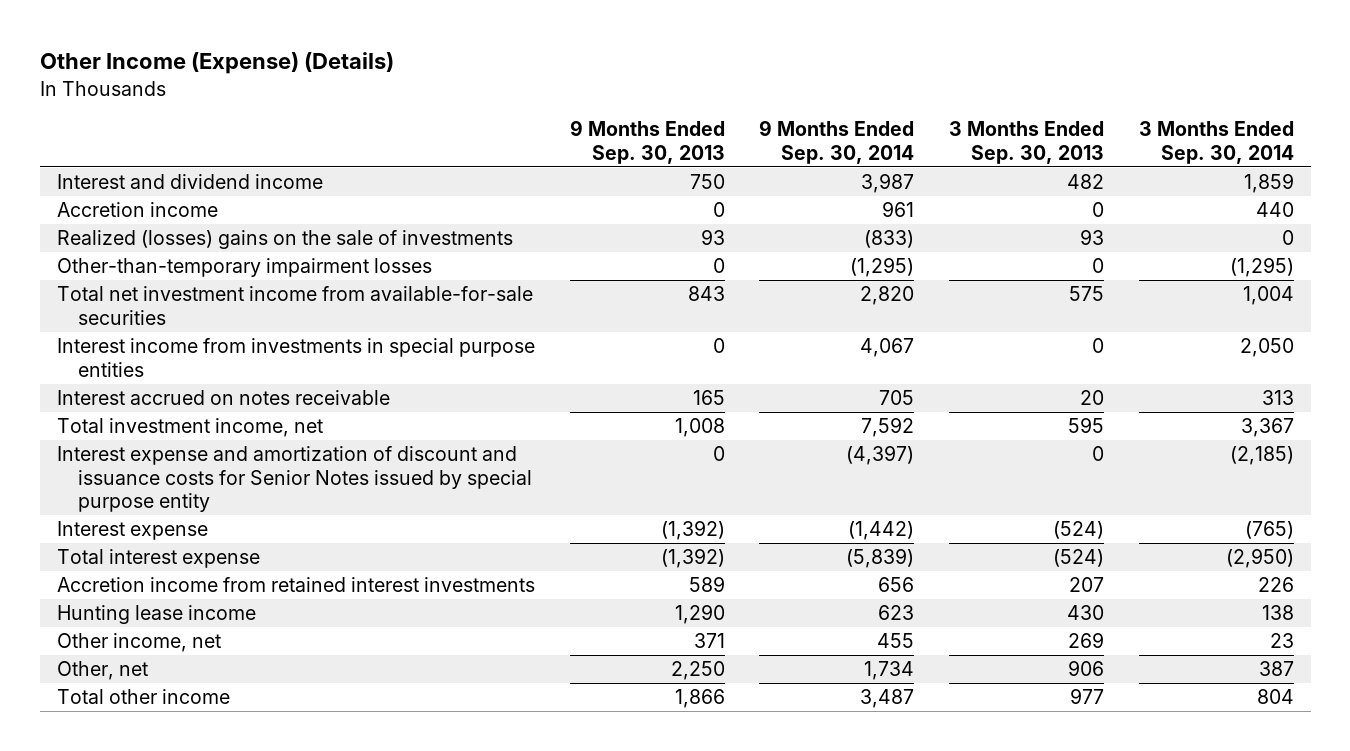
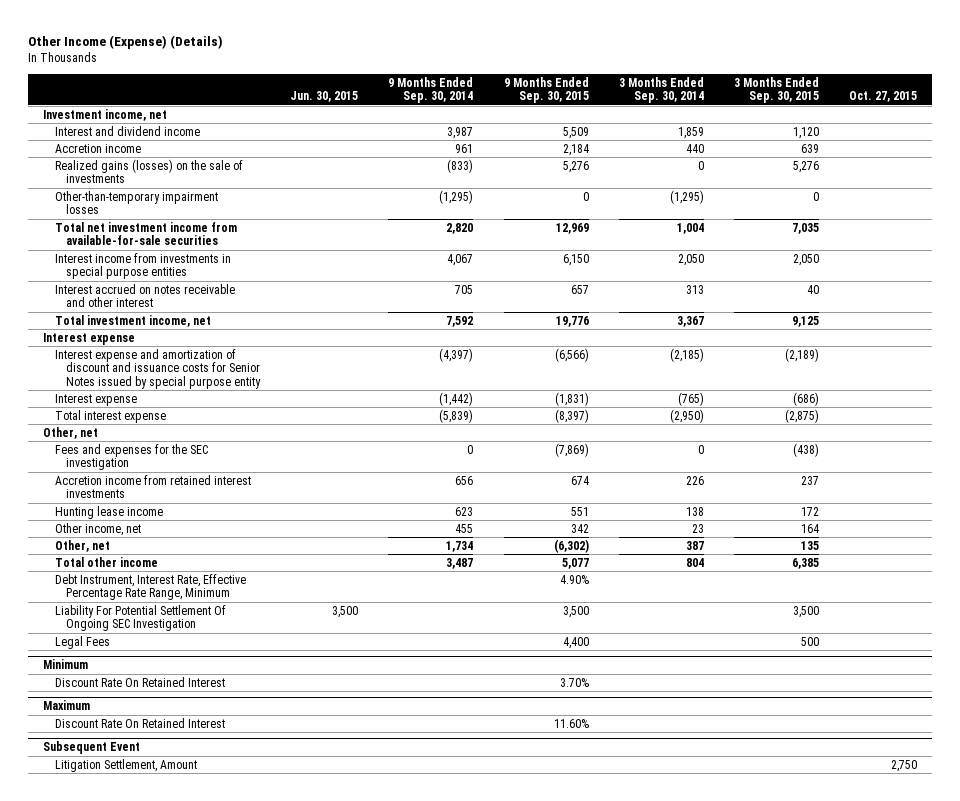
[569,120,725,164] 9 Months Ended Sep. 30, 2013 -> none
[948,121,1104,164] 3 Months Ended Sep. 30, 2013 -> none
none -> [290,91,359,103] Jun. 30, 2015
none -> [503,76,589,104] 9 Months Ended Sep. 30, 2015
none -> [733,76,819,104] 3 Months Ended Sep. 30, 2015
none -> [848,91,917,103] Oct. 27, 2015
none -> [43,108,168,121] Investment income, net
[56,230,513,250] Realized (losses) gains on the sale of investments -> [54,158,243,184] Realized gains (losses) on the sale of investments
[56,390,390,406] Interest accrued on notes receivable -> [54,283,235,308] Interest accrued on notes receivable and other interest
none -> [43,332,136,345] Interest expense
none -> [43,426,99,439] Other, net
none -> [54,443,208,471] Fees and expenses for the SEC investigation
none -> [54,573,246,601] Debt Instrument, Interest Rate, Effective Percentage Rate Range, Minimum
none -> [54,604,226,632] Liability For Potential Settlement Of Ongoing SEC Investigation
none -> [54,635,110,649] Legal Fees
none -> [43,659,89,670] Minimum
none -> [54,676,225,687] Discount Rate On Retained Interest
none -> [43,700,91,711] Maximum
none -> [54,717,225,728] Discount Rate On Retained Interest
none -> [43,741,141,755] Subsequent Event
none -> [54,758,197,772] Litigation Settlement, Amount

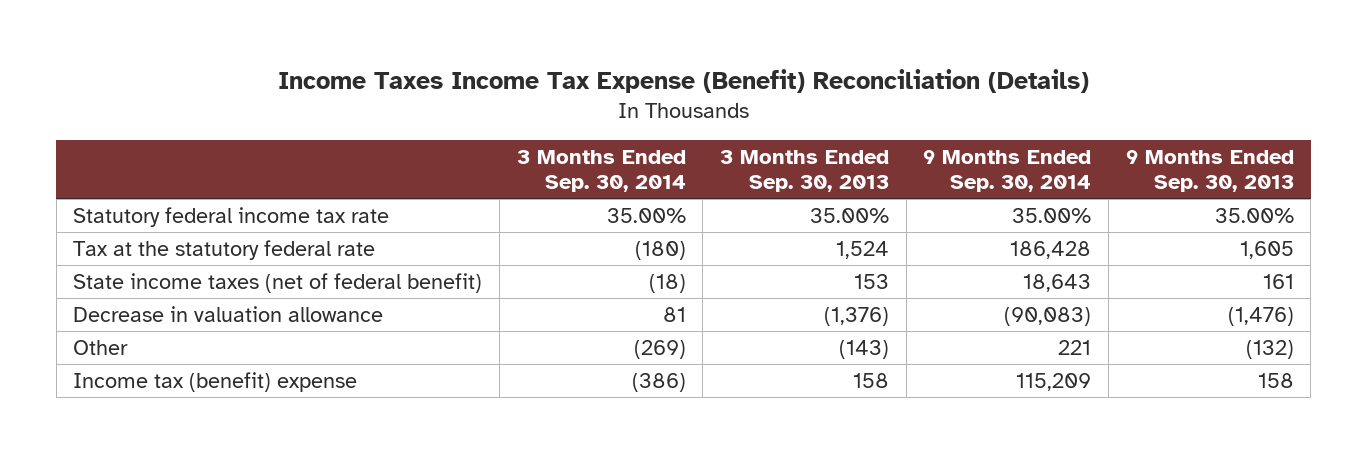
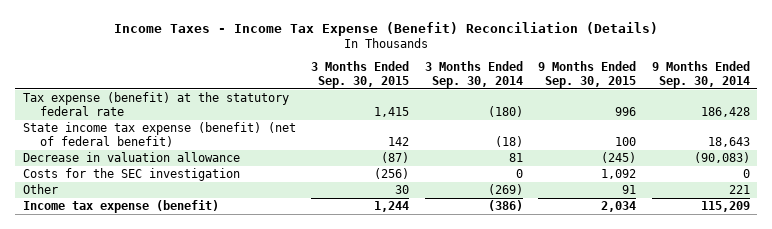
[277,69,1089,94] Income Taxes Income Tax Expense (Benefit) Reconciliation (Details) -> [114,21,659,36] Income Taxes - Income Tax Expense (Benefit) Reconciliation (Details)
[720,149,890,192] 3 Months Ended Sep. 30, 2013 -> none
[1125,149,1294,192] 9 Months Ended Sep. 30, 2013 -> none
none -> [311,61,410,88] 3 Months Ended Sep. 30, 2015
none -> [538,61,637,88] 9 Months Ended Sep. 30, 2015
[73,206,390,227] Statutory federal income tax rate -> none
[73,239,376,260] Tax at the statutory federal rate -> [22,92,289,116] Tax expense (benefit) at the statutory federal rate
[73,272,483,293] State income taxes (net of federal benefit) -> [22,122,296,147] State income tax expense (benefit) (net of federal benefit)
none -> [22,168,240,182] Costs for the SEC investigation
[73,371,358,392] Income tax (benefit) expense -> [22,200,219,214] Income tax expense (benefit)

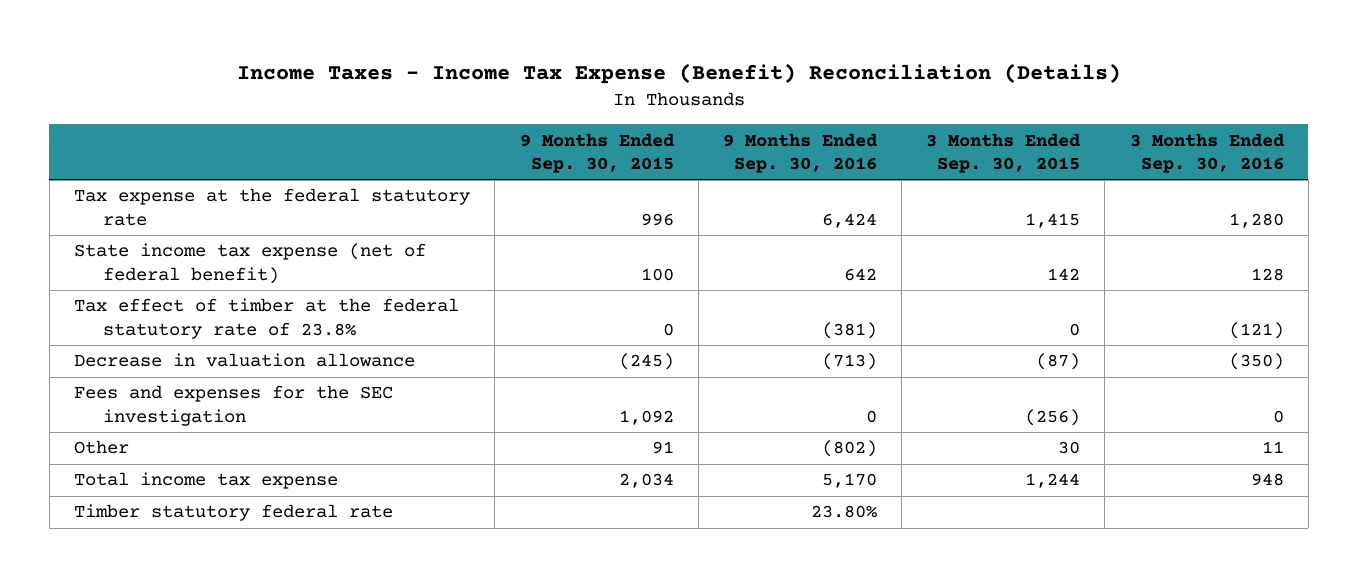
[424,61,523,88] 3 Months Ended Sep. 30, 2014 -> none
[651,61,750,88] 9 Months Ended Sep. 30, 2014 -> none
none -> [722,132,878,174] 9 Months Ended Sep. 30, 2016
none -> [1129,132,1285,174] 3 Months Ended Sep. 30, 2016
[22,92,289,116] Tax expense (benefit) at the statutory federal rate -> [74,188,471,226] Tax expense at the federal statutory rate
[22,122,296,147] State income tax expense (benefit) (net of federal benefit) -> [74,243,427,284] State income tax expense (net of federal benefit)
none -> [74,298,460,339] Tax effect of timber at the federal statutory rate of 23.8%
[22,168,240,182] Costs for the SEC investigation -> [74,385,394,426] Fees and expenses for the SEC investigation
[22,200,219,214] Income tax expense (benefit) -> [74,472,339,490] Total income tax expense
none -> [74,504,394,522] Timber statutory federal rate

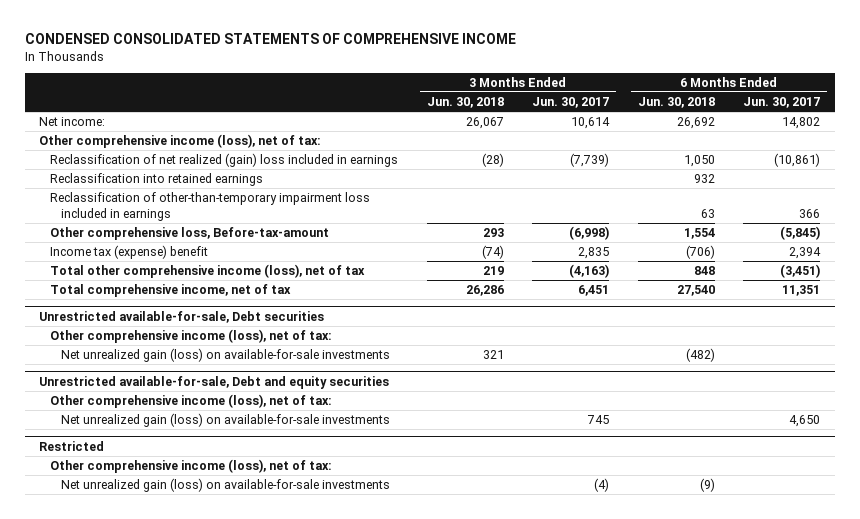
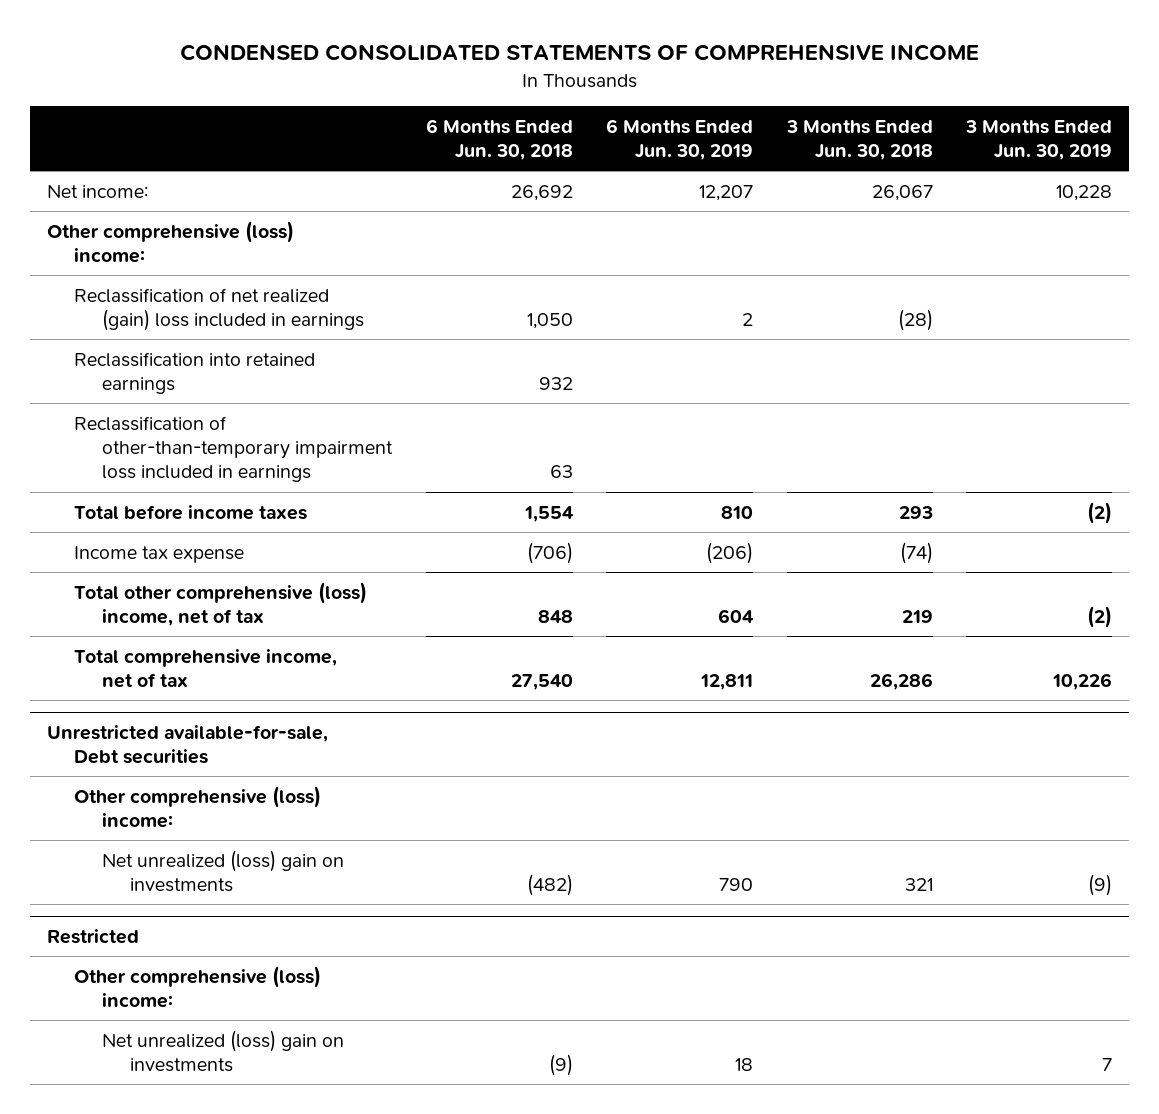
[532,96,610,108] Jun. 30, 2017 -> none
[743,96,821,108] Jun. 30, 2017 -> none
none -> [606,118,754,161] 6 Months Ended Jun. 30, 2019
none -> [965,119,1113,161] 3 Months Ended Jun. 30, 2019
[39,133,322,148] Other comprehensive income (loss), net of tax: -> [46,220,294,263] Other comprehensive (loss) income:
[50,226,330,240] Other comprehensive loss, Before-tax-amount -> [74,504,308,520] Total before income taxes
[50,244,209,259] Income tax (expense) benefit -> [74,545,245,563] Income tax expense
[50,263,366,278] Total other comprehensive income (loss), net of tax -> [74,581,368,626] Total other comprehensive (loss) income, net of tax
[39,375,390,389] Unrestricted available-for-sale, Debt and equity securities -> none
[50,393,333,408] Other comprehensive income (loss), net of tax: -> none
[61,412,391,427] Net unrealized gain (loss) on available-for-sale investments -> none
[50,328,333,343] Other comprehensive income (loss), net of tax: -> [74,785,322,828] Other comprehensive (loss) income:
[61,347,391,362] Net unrealized gain (loss) on available-for-sale investments -> [102,849,345,892] Net unrealized (loss) gain on investments
[50,458,333,473] Other comprehensive income (loss), net of tax: -> [74,965,322,1008] Other comprehensive (loss) income:
[61,477,391,492] Net unrealized gain (loss) on available-for-sale investments -> [102,1029,345,1072] Net unrealized (loss) gain on investments

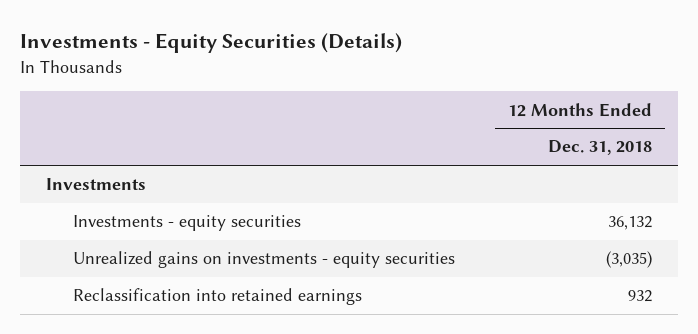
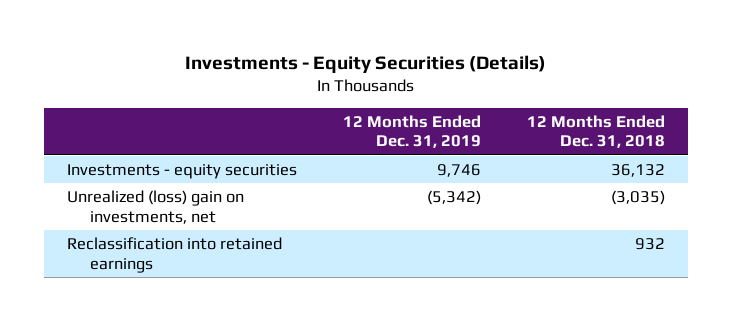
none -> [342,114,481,149] 12 Months Ended Dec. 31, 2019
[46,178,147,191] Investments -> none
[73,251,456,269] Unrealized gains on investments - equity securities -> [66,189,244,224] Unrealized (loss) gain on investments, net

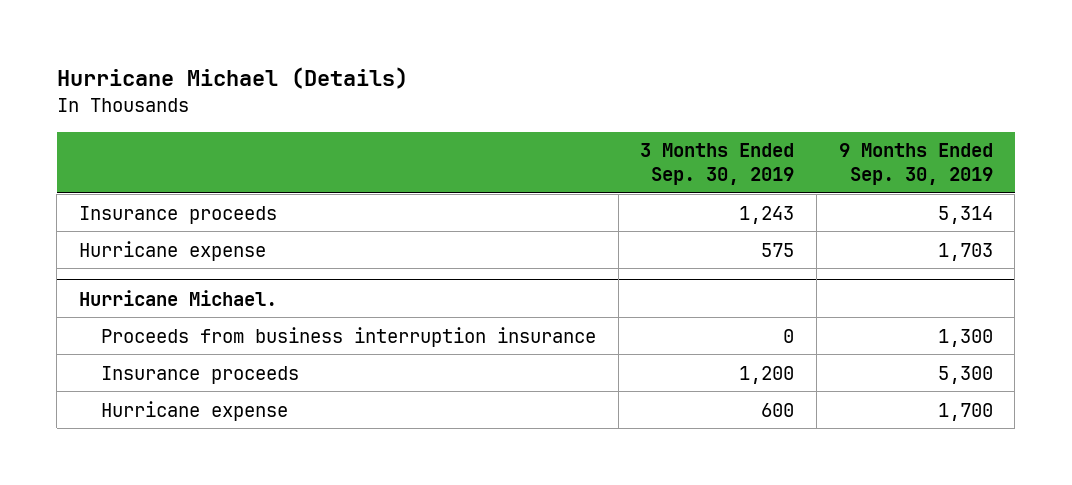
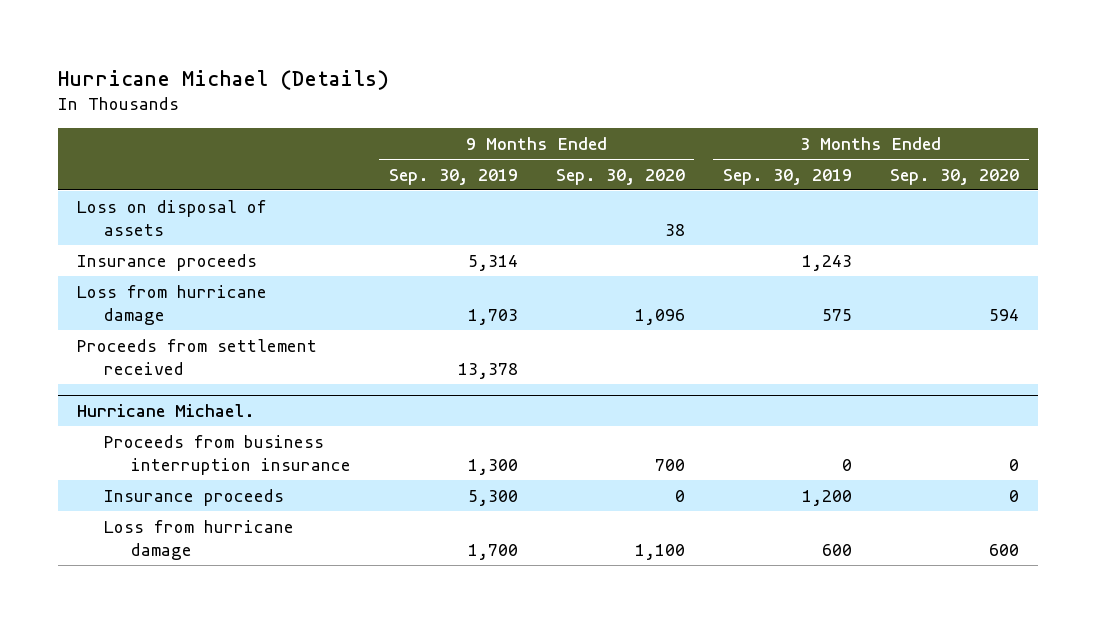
none -> [555,168,685,185] Sep. 30, 2020
none -> [890,168,1020,185] Sep. 30, 2020
none -> [77,199,268,236] Loss on disposal of assets
[78,240,266,261] Hurricane expense -> [77,284,268,325] Loss from hurricane damage
none -> [77,338,318,375] Proceeds from settlement received
[101,400,289,421] Hurricane expense -> [103,519,294,560] Loss from hurricane damage

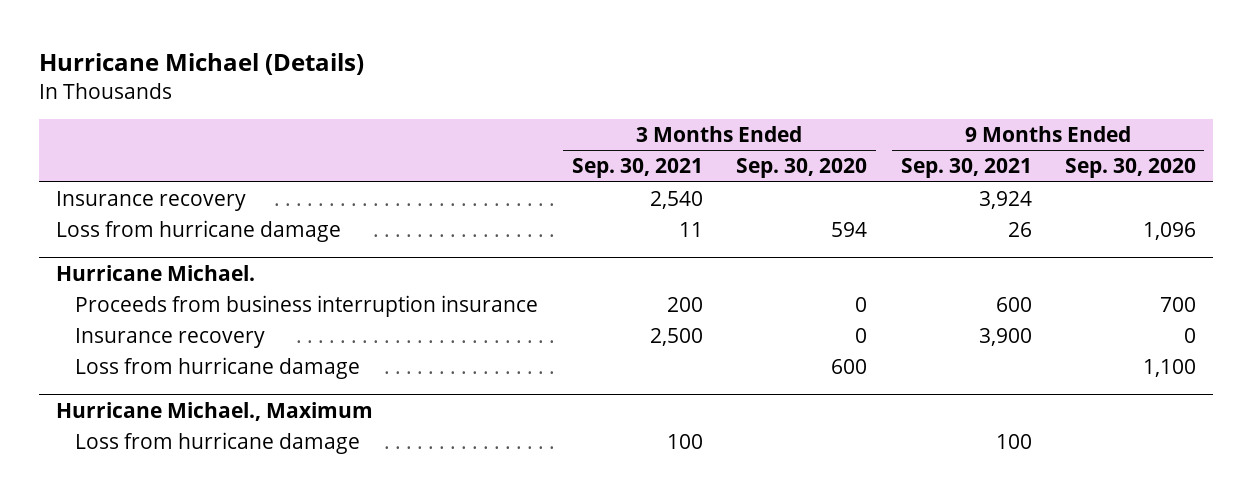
[388,168,518,185] Sep. 30, 2019 -> none
[722,168,852,185] Sep. 30, 2019 -> none
none -> [571,158,703,179] Sep. 30, 2021
none -> [900,158,1032,179] Sep. 30, 2021
[77,199,268,236] Loss on disposal of assets -> none
[77,253,258,271] Insurance proceeds -> [56,190,247,211] Insurance recovery
[77,338,318,375] Proceeds from settlement received -> none
[103,488,284,506] Insurance proceeds -> [75,327,266,348] Insurance recovery
none -> [56,401,374,421] Hurricane Michael., Maximum
none -> [75,431,361,454] Loss from hurricane damage

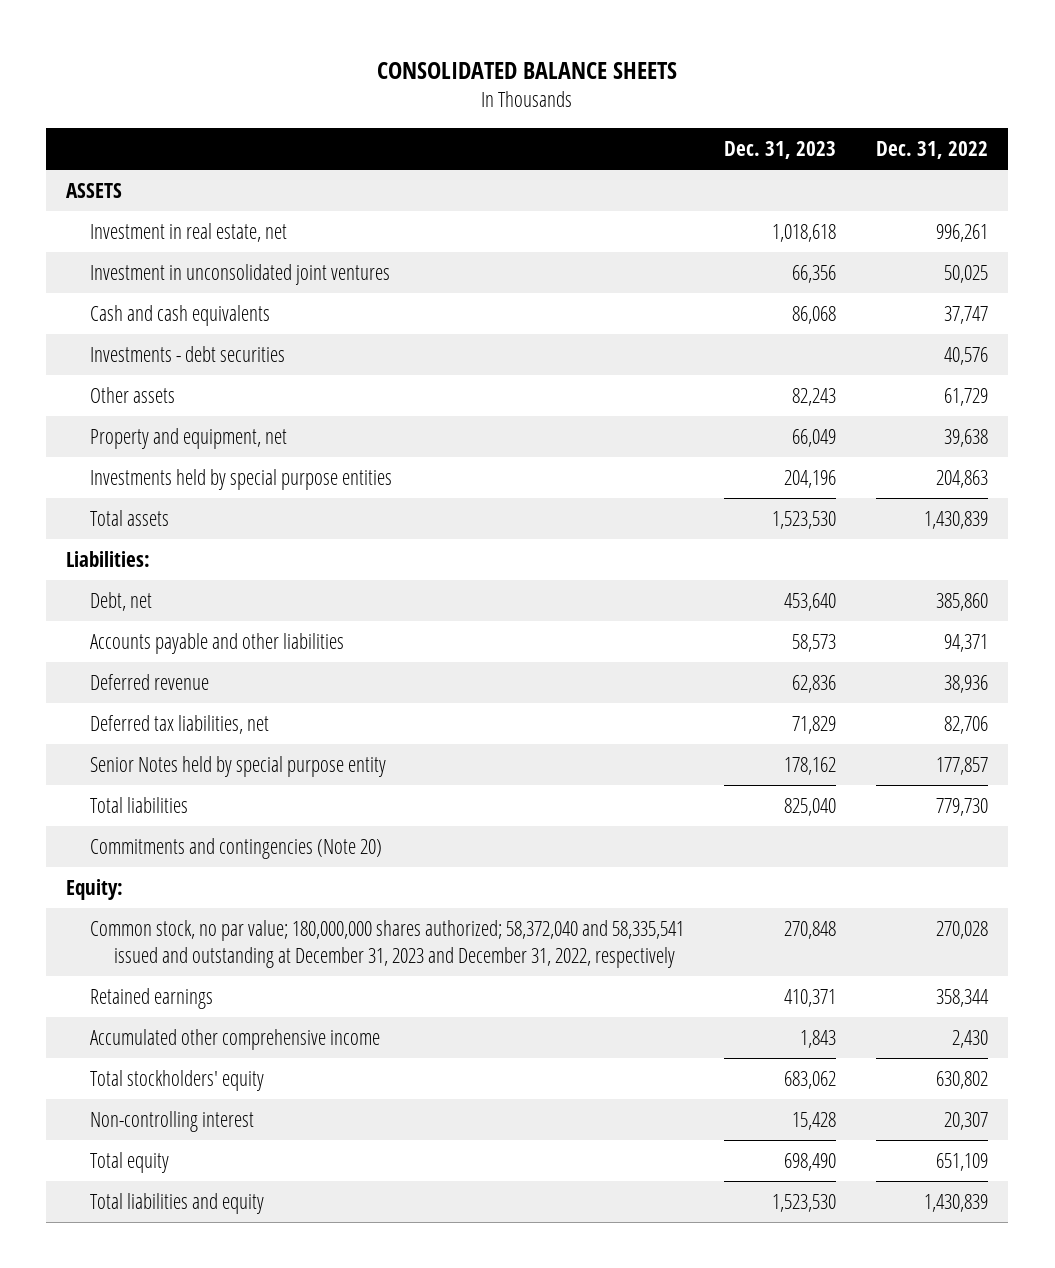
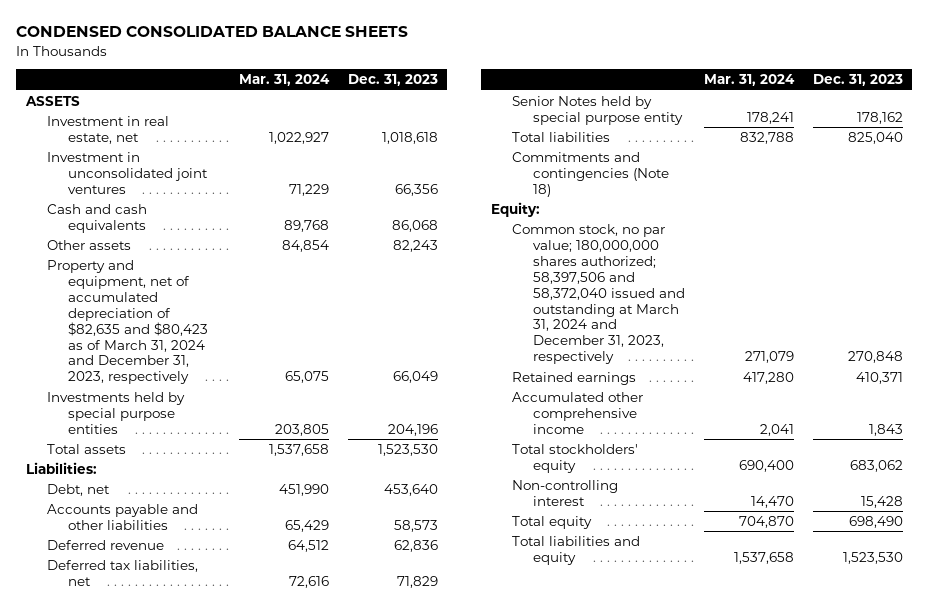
[377,61,678,79] CONSOLIDATED BALANCE SHEETS -> [16,26,409,38] CONDENSED CONSOLIDATED BALANCE SHEETS
[876,140,989,159] Dec. 31, 2022 -> none
none -> [238,74,330,87] Mar. 31, 2024
[89,346,285,363] Investments - debt securities -> none
[89,428,287,450] Property and equipment, net -> [46,259,208,385] Property and equipment, net of accumulated depreciation of $82,635 and $80,423 as of March 31, 2024 and December 31, 2023, respectively
[89,838,382,860] Commitments and contingencies (Note 20) -> [511,151,669,197] Commitments and contingencies (Note 18)
[89,920,684,969] Common stock, no par value; 180,000,000 shares authorized; 58,372,040 and 58,335,541 issued and outstanding at December 31, 2023 and December 31, 2022, respectively -> [511,223,685,365] Common stock, no par value; 180,000,000 shares authorized; 58,397,506 and 58,372,040 issued and outstanding at March 31, 2024 and December 31, 2023, respectively

